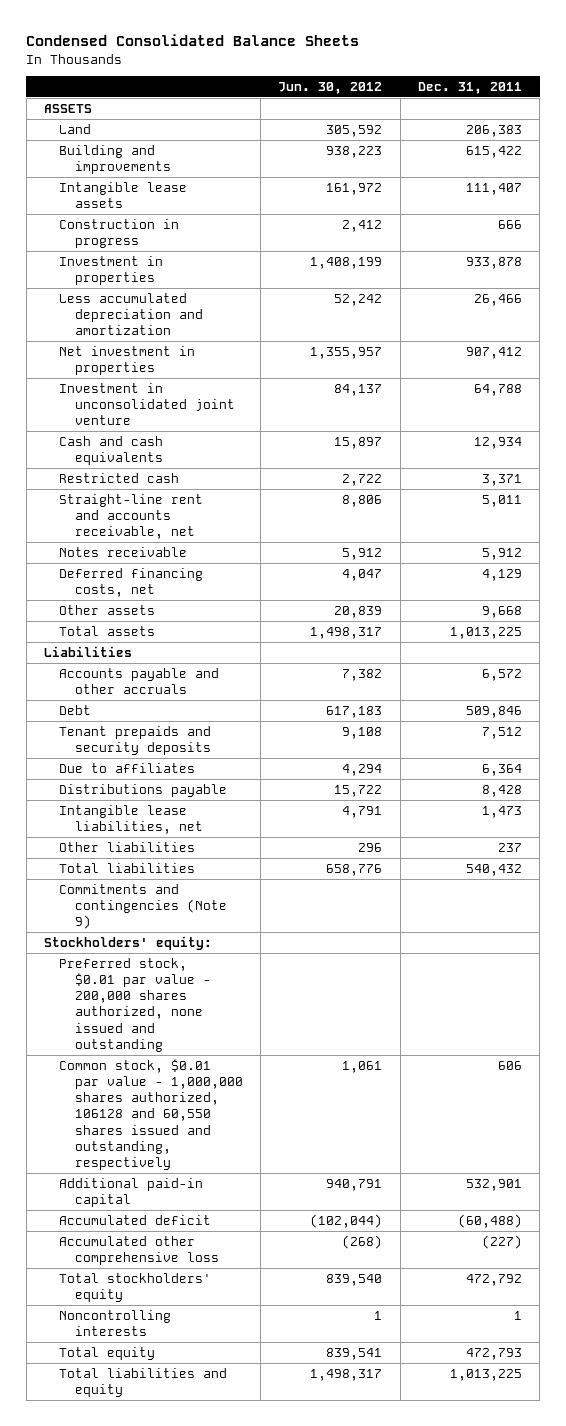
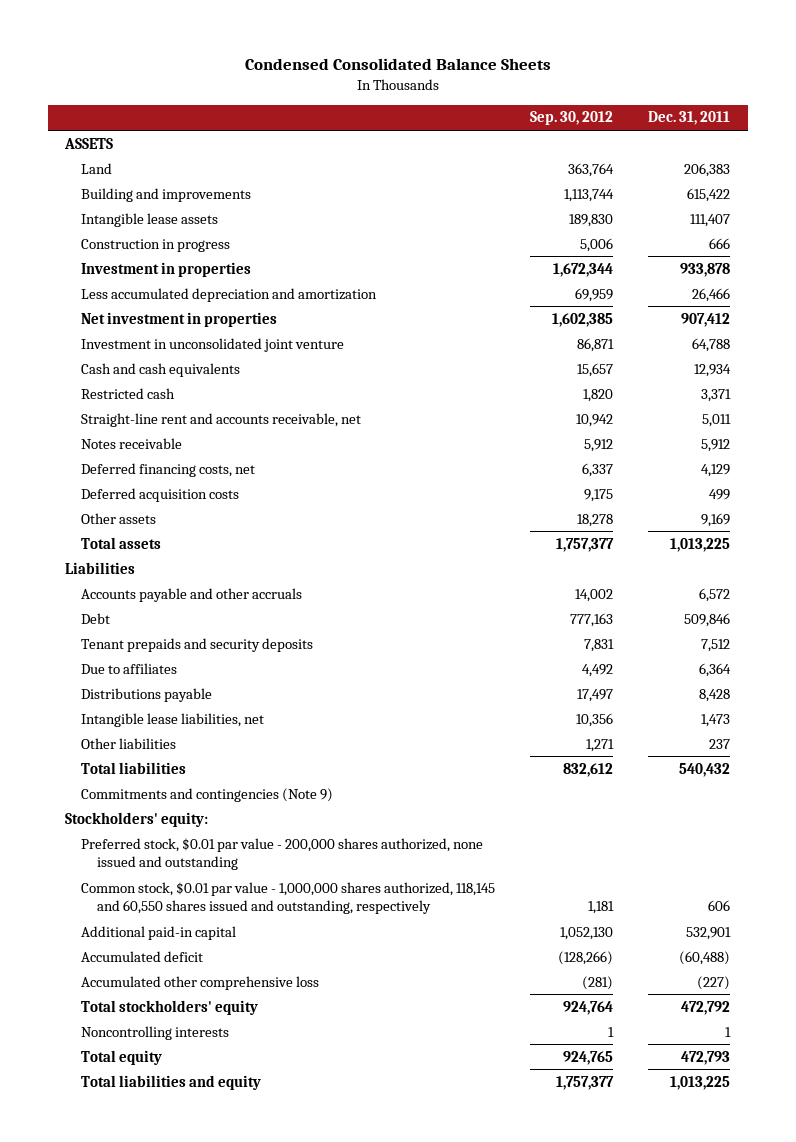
[278,82,383,95] Jun. 30, 2012 -> none
none -> [530,111,614,126] Sep. 30, 2012
none -> [81,487,240,502] Deferred acquisition costs
[481,605,522,618] 9,668 -> [701,512,731,527] 9,169
[59,1058,243,1171] Common stock, $0.01 par value - 1,000,000 shares authorized, 106128 and 60,550 shares issued and outstanding, respectively -> [81,881,496,915] Common stock, $0.01 par value - 1,000,000 shares authorized, 118,145 and 60,550 shares issued and outstanding, respectively

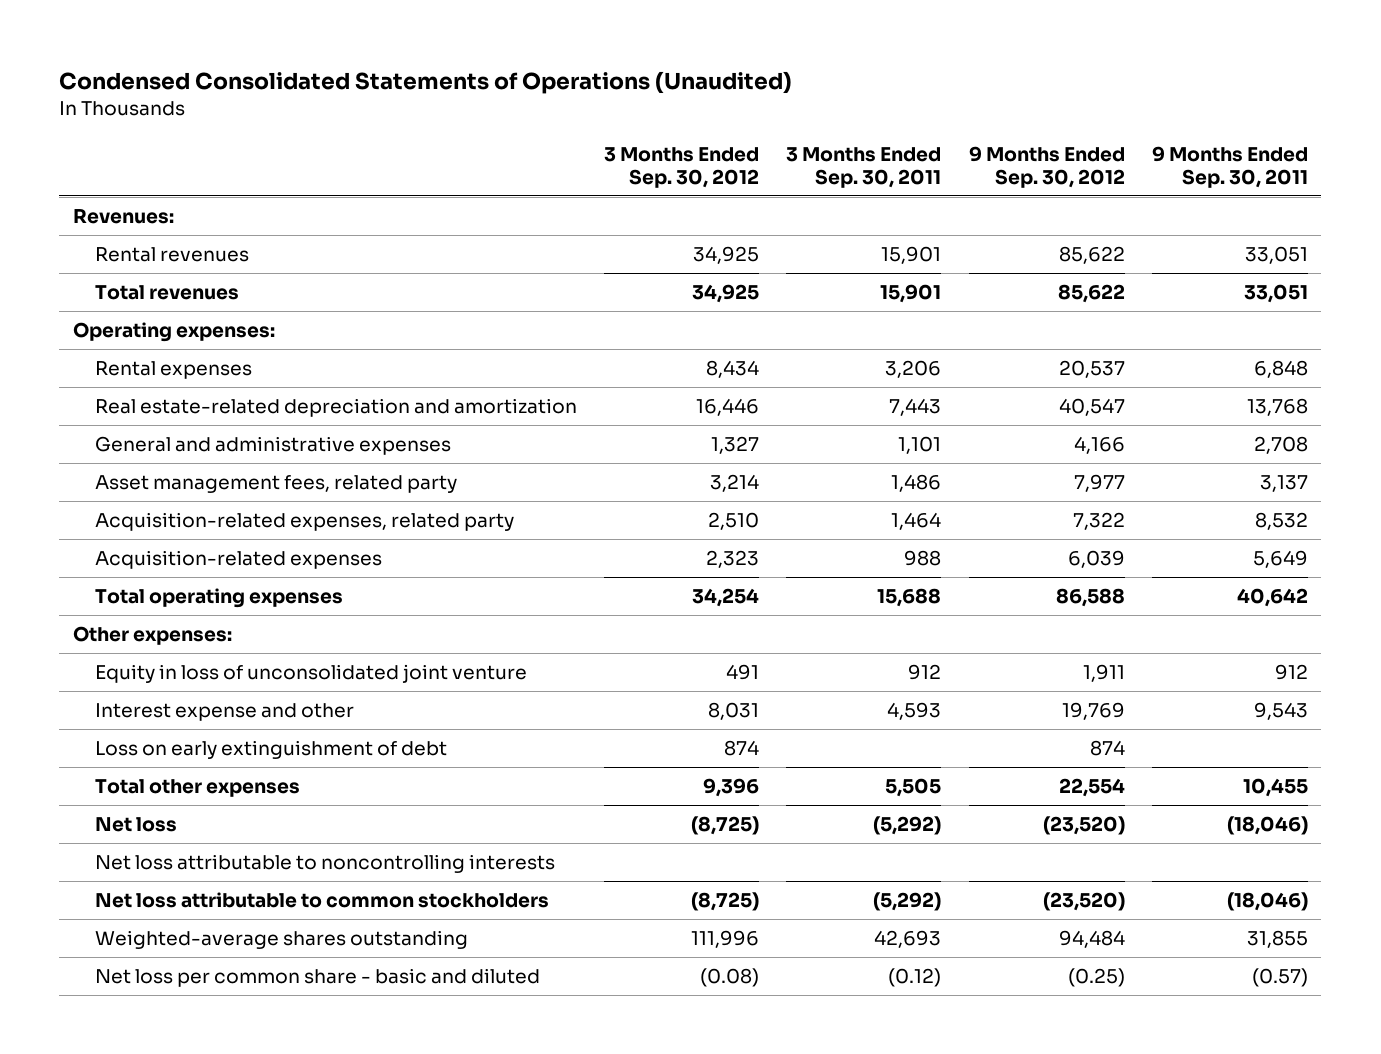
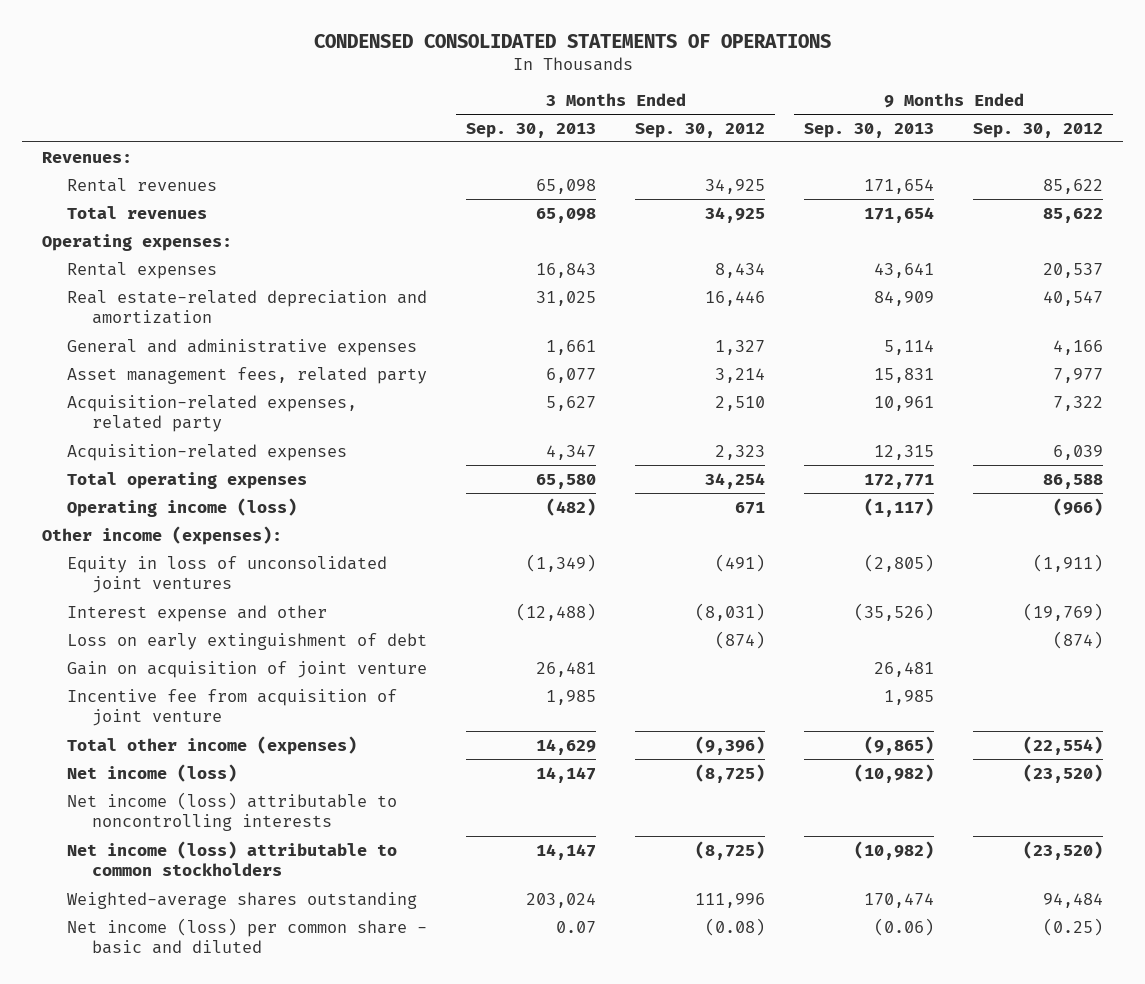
[59,71,793,95] Condensed Consolidated Statements of Operations (Unaudited) -> [313,33,831,48] CONDENSED CONSOLIDATED STATEMENTS OF OPERATIONS
[786,146,942,188] 3 Months Ended Sep. 30, 2011 -> none
[1151,145,1308,188] 9 Months Ended Sep. 30, 2011 -> none
none -> [466,122,597,138] Sep. 30, 2013
none -> [804,122,935,138] Sep. 30, 2013
none -> [67,497,298,517] Operating income (loss)
[73,626,233,646] Other expenses: -> [41,525,282,545] Other income (expenses):
[95,664,528,684] Equity in loss of unconsolidated joint venture -> [67,555,388,594] Equity in loss of unconsolidated joint ventures
[726,664,760,681] 491 -> [715,553,766,572] (491)
[1082,664,1125,683] 1,911 -> [1033,553,1104,572] (1,911)
[708,702,760,721] 8,031 -> [695,602,766,621] (8,031)
[1061,702,1125,721] 19,769 -> [1023,602,1104,621] (19,769)
[724,740,760,757] 874 -> [715,630,766,649] (874)
[1089,740,1125,757] 874 -> [1053,630,1104,649] (874)
none -> [67,660,428,678] Gain on acquisition of joint venture
none -> [67,688,398,727] Incentive fee from acquisition of joint venture
[95,779,301,798] Total other expenses -> [67,735,358,755] Total other income (expenses)
[703,778,760,798] 9,396 -> [695,735,766,755] (9,396)
[1058,778,1125,798] 22,554 -> [1023,735,1104,755] (22,554)
[95,817,178,833] Net loss -> [67,763,238,782] Net income (loss)
[95,854,556,874] Net loss attributable to noncontrolling interests -> [67,791,398,832] Net income (loss) attributable to noncontrolling interests
[95,892,550,909] Net loss attributable to common stockholders -> [67,840,398,877] Net income (loss) attributable to common stockholders
[95,968,541,988] Net loss per common share - basic and diluted -> [67,917,428,955] Net income (loss) per common share - basic and diluted

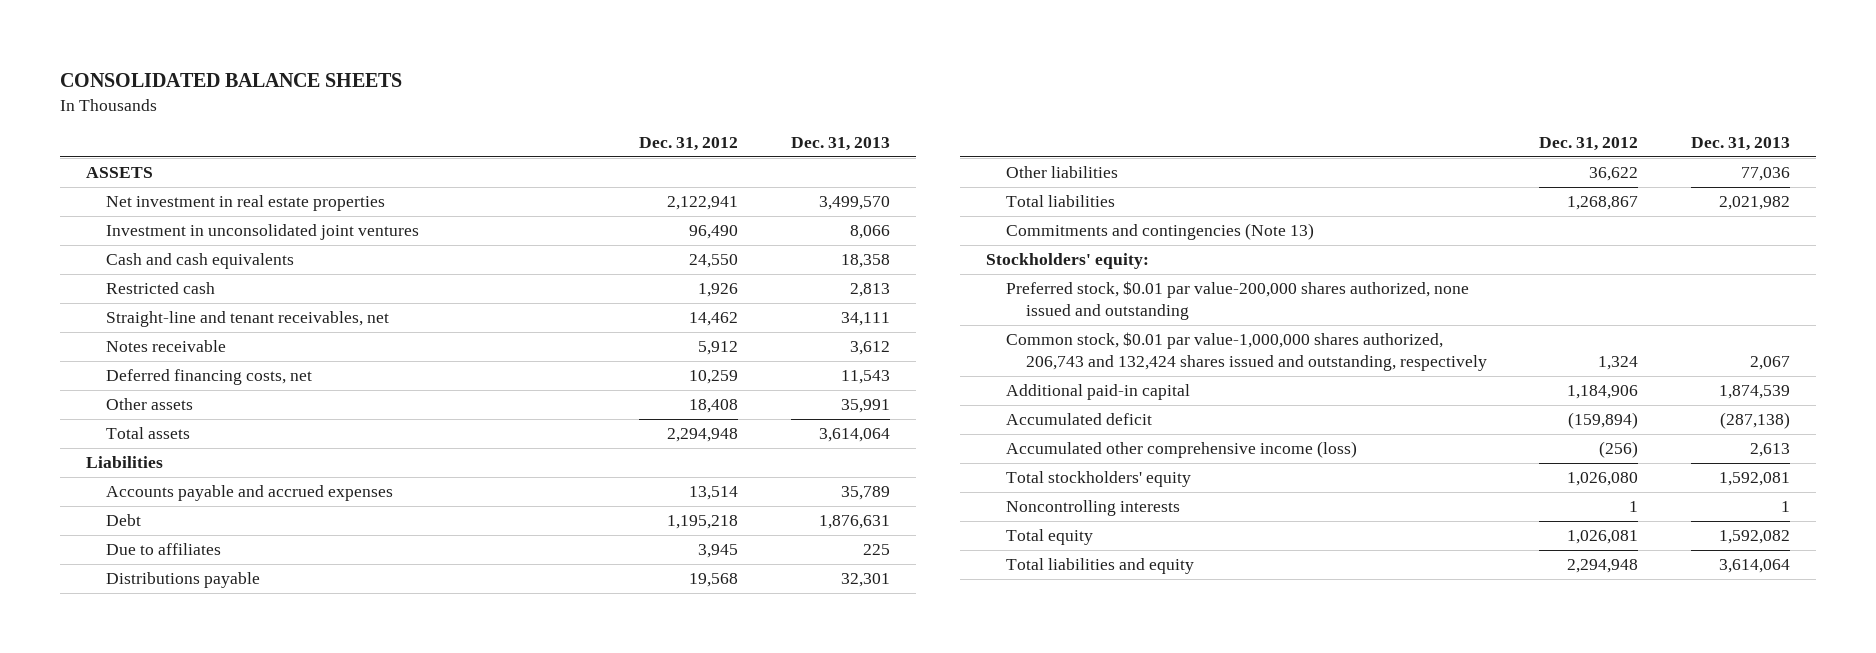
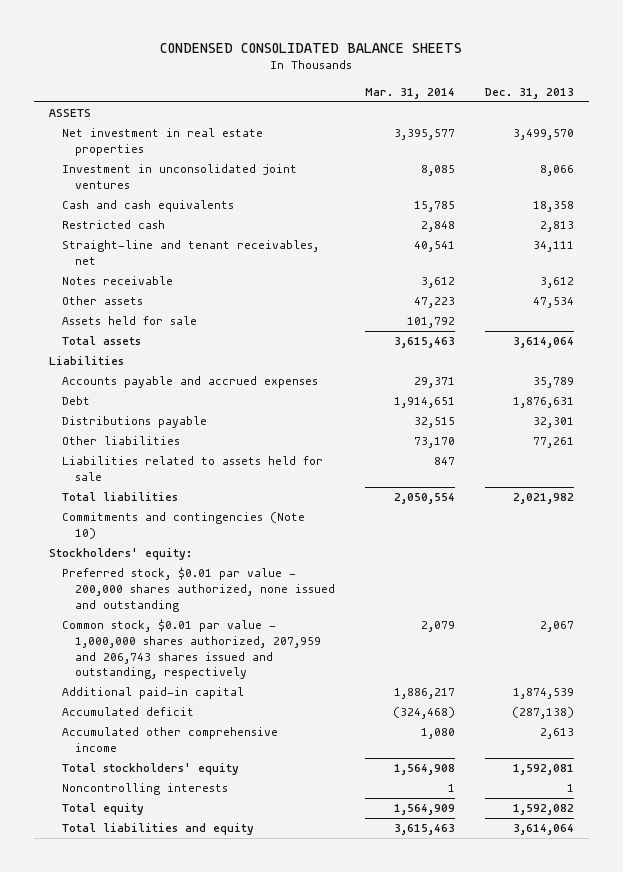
[59,72,402,87] CONSOLIDATED BALANCE SHEETS -> [160,42,463,53] CONDENSED CONSOLIDATED BALANCE SHEETS
[639,137,739,152] Dec. 31, 2012 -> none
none -> [364,87,455,99] Mar. 31, 2014
[105,369,312,386] Deferred financing costs, net -> none
[840,399,890,414] 35,991 -> [532,297,574,309] 47,534
none -> [61,316,197,326] Assets held for sale
[105,543,221,556] Due to affiliates -> none
[1740,167,1790,182] 77,036 -> [532,437,574,449] 77,261
none -> [61,456,323,482] Liabilities related to assets held for sale
[1005,223,1314,241] Commitments and contingencies (Note 13) -> [61,512,305,540] Commitments and contingencies (Note 10)
[1005,281,1469,321] Preferred stock, $0.01 par value-200,000 shares authorized, none issued and outstanding -> [61,567,335,612] Preferred stock, $0.01 par value - 200,000 shares authorized, none issued and outstanding
[1005,332,1487,372] Common stock, $0.01 par value-1,000,000 shares authorized, 206,743 and 132,424 shares issued and outstanding, respectively -> [61,619,321,680] Common stock, $0.01 par value - 1,000,000 shares authorized, 207,959 and 206,743 shares issued and outstanding, respectively
[1005,441,1357,459] Accumulated other comprehensive income (loss) -> [61,727,278,753] Accumulated other comprehensive income

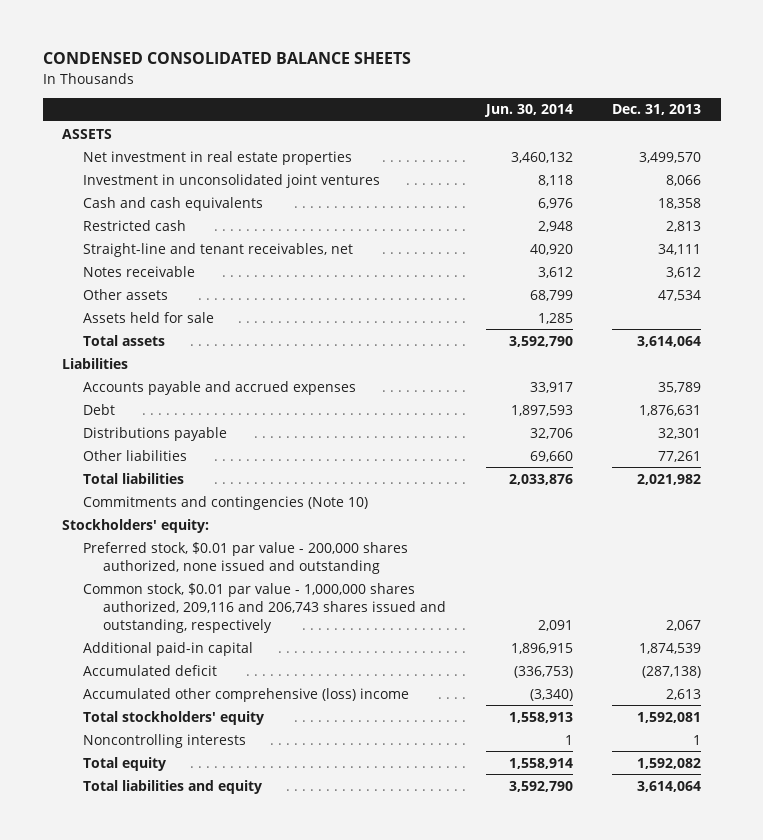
[364,87,455,99] Mar. 31, 2014 -> none
none -> [483,104,573,118] Jun. 30, 2014
[61,456,323,482] Liabilities related to assets held for sale -> none
[61,619,321,680] Common stock, $0.01 par value - 1,000,000 shares authorized, 207,959 and 206,743 shares issued and outstanding, respectively -> [82,582,447,633] Common stock, $0.01 par value - 1,000,000 shares authorized, 209,116 and 206,743 shares issued and outstanding, respectively
[61,727,278,753] Accumulated other comprehensive income -> [82,687,409,702] Accumulated other comprehensive (loss) income

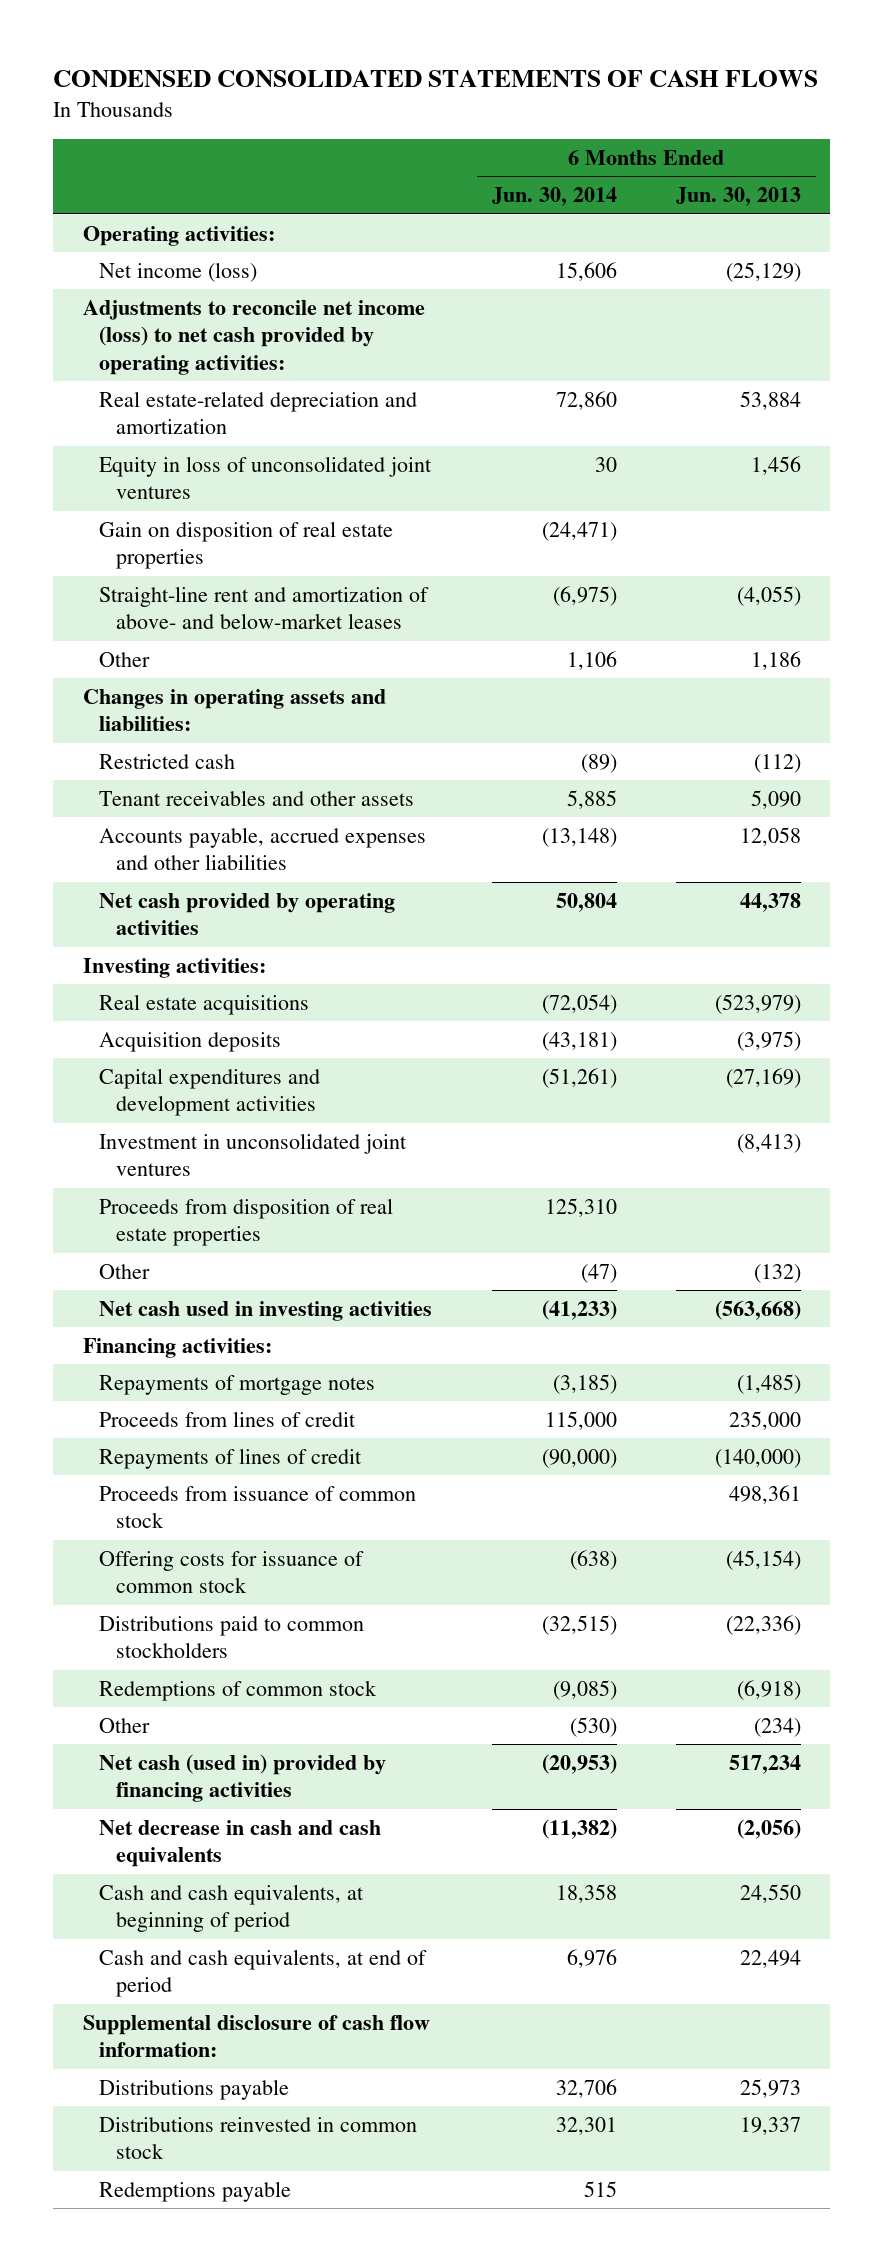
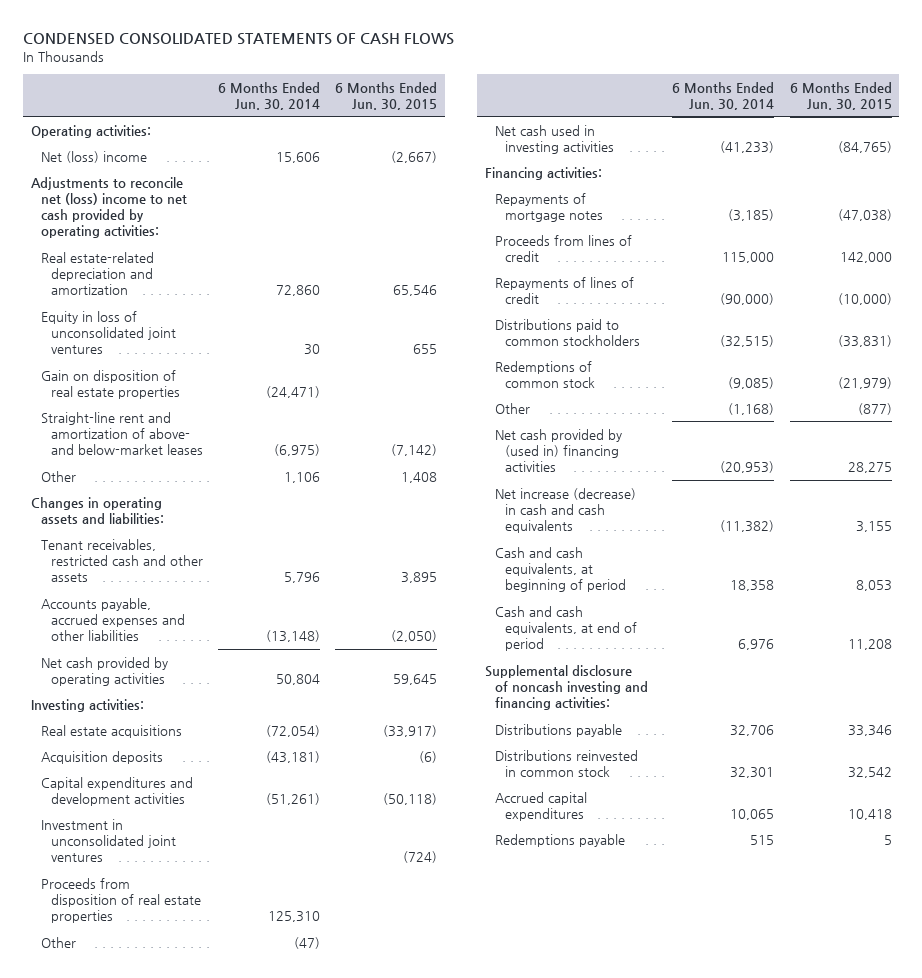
[675,187,801,207] Jun. 30, 2013 -> none
none -> [335,81,438,110] 6 Months Ended Jun. 30, 2015
[99,261,258,282] Net income (loss) -> [40,150,147,163] Net (loss) income
[82,299,425,375] Adjustments to reconcile net income (loss) to net cash provided by operating activities: -> [30,176,187,239] Adjustments to reconcile net (loss) income to net cash provided by operating activities:
[99,753,236,769] Restricted cash -> none
[99,789,415,806] Tenant receivables and other assets -> [40,538,203,583] Tenant receivables, restricted cash and other assets
[566,789,617,809] 5,885 -> [283,572,320,584] 5,796
[99,1485,417,1529] Proceeds from issuance of common stock -> none
[99,1550,365,1594] Offering costs for issuance of common stock -> none
[569,1716,617,1737] (530) -> [728,402,775,415] (1,168)
[99,1753,387,1803] Net cash (used in) provided by financing activities -> [495,428,623,473] Net cash provided by (used in) financing activities
[99,1819,382,1868] Net decrease in cash and cash equivalents -> [495,487,637,534] Net increase (decrease) in cash and cash equivalents
[82,2014,430,2058] Supplemental disclosure of cash flow information: -> [485,664,649,711] Supplemental disclosure of noncash investing and financing activities:
none -> [495,791,588,821] Accrued capital expenditures

